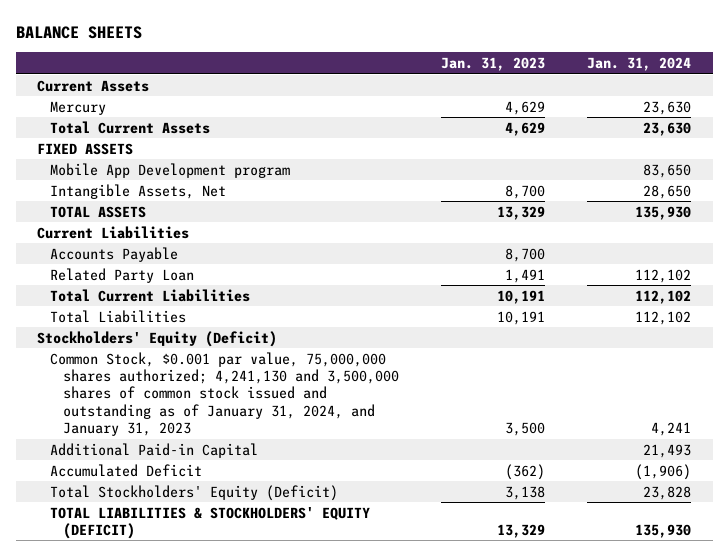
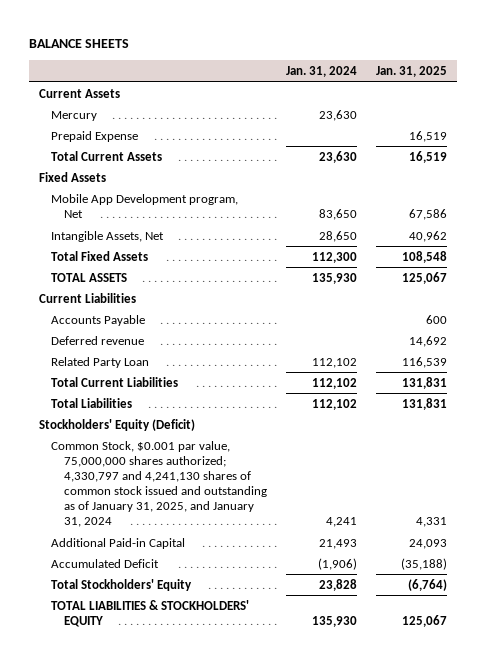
[440,57,545,72] Jan. 31, 2023 -> none
none -> [376,66,448,78] Jan. 31, 2025
none -> [51,130,139,142] Prepaid Expense
[36,142,133,155] FIXED ASSETS -> [38,171,106,182] Fixed Assets
[49,162,290,178] Mobile App Development program -> [51,193,239,218] Mobile App Development program, Net
none -> [51,250,149,261] Total Fixed Assets
none -> [51,335,145,345] Deferred revenue
[49,351,399,437] Common Stock, $0.001 par value, 75,000,000 shares authorized; 4,241,130 and 3,500,000 shares of common stock issued and outstanding as of January 31, 2024, and January 31, 2023 -> [51,440,267,527] Common Stock, $0.001 par value, 75,000,000 shares authorized; 4,330,797 and 4,241,130 shares of common stock issued and outstanding as of January 31, 2025, and January 31, 2024
[49,484,338,501] Total Stockholders' Equity (Deficit) -> [51,578,193,591] Total Stockholders' Equity
[49,506,370,539] TOTAL LIABILITIES & STOCKHOLDERS' EQUITY (DEFICIT) -> [51,599,250,627] TOTAL LIABILITIES & STOCKHOLDERS' EQUITY

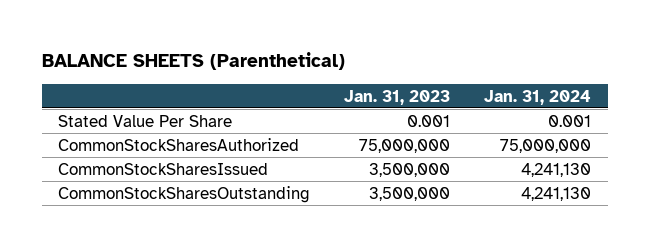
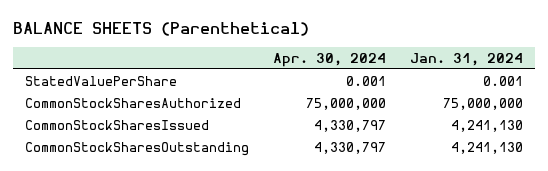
[344,89,451,105] Jan. 31, 2023 -> none
none -> [273,52,387,67] Apr. 30, 2024
[58,114,233,127] Stated Value Per Share -> [25,75,178,86] StatedValuePerShare

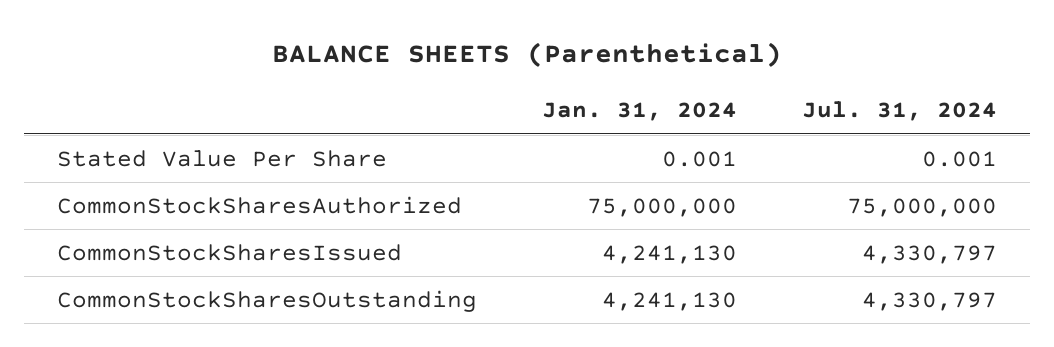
[273,52,387,67] Apr. 30, 2024 -> none
none -> [802,101,998,122] Jul. 31, 2024
[25,75,178,86] StatedValuePerShare -> [56,149,387,167] Stated Value Per Share

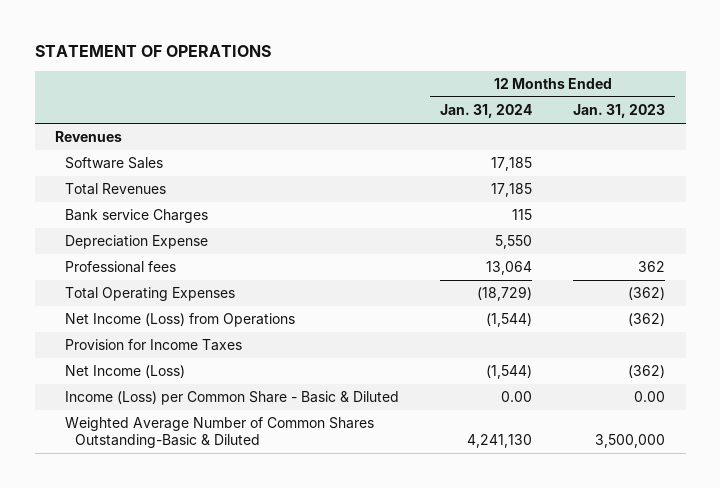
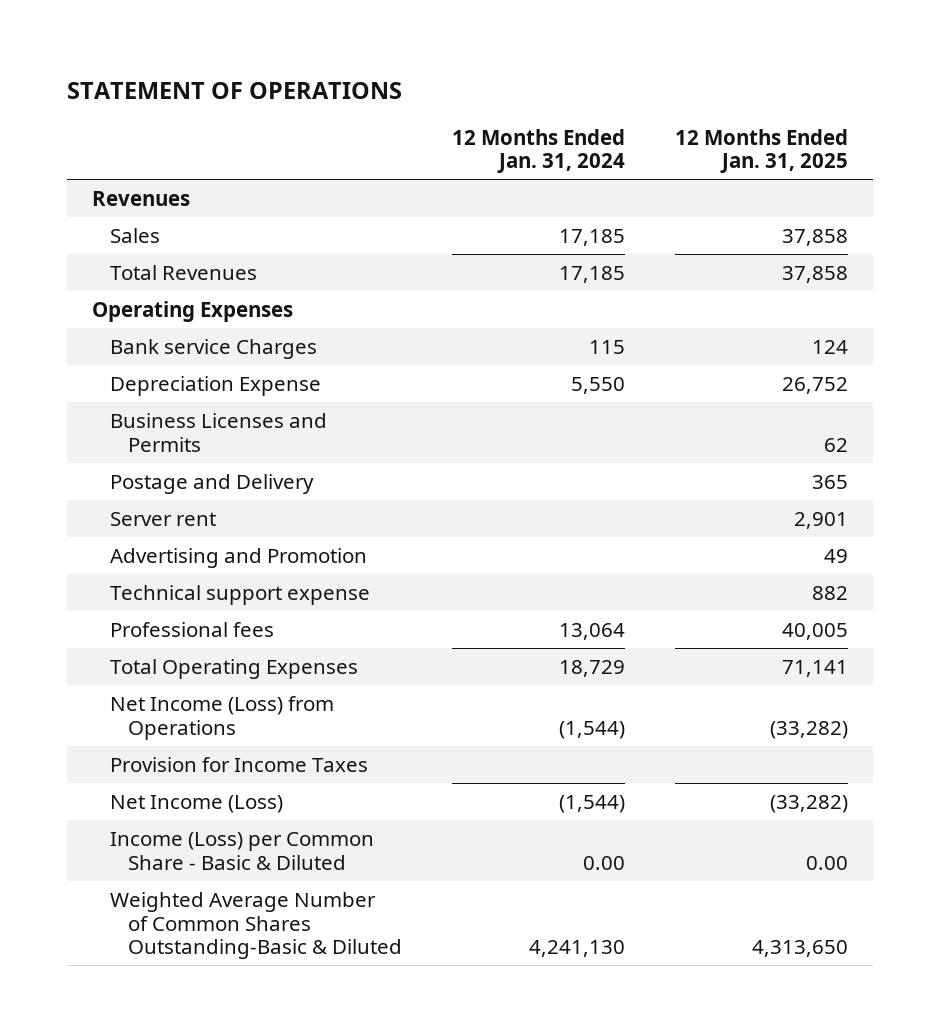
[573,104,666,119] Jan. 31, 2023 -> none
none -> [674,128,848,174] 12 Months Ended Jan. 31, 2025
[65,157,164,170] Software Sales -> [110,227,161,243] Sales
none -> [91,300,293,322] Operating Expenses
none -> [110,412,328,452] Business Licenses and Permits
none -> [110,473,315,494] Postage and Delivery
none -> [110,511,217,526] Server rent
none -> [110,547,368,568] Advertising and Promotion
none -> [110,584,371,605] Technical support expense
[477,286,533,302] (18,729) -> [559,659,626,677] 18,729

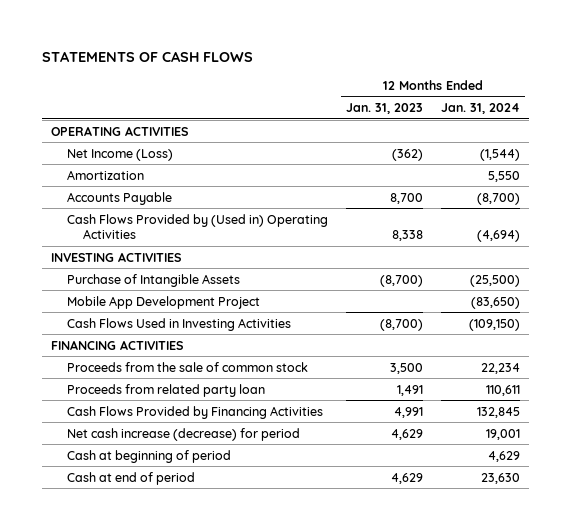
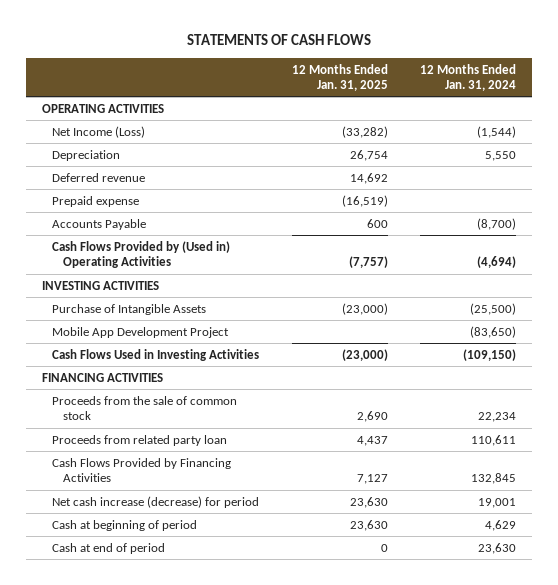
[346,102,424,114] Jan. 31, 2023 -> none
none -> [291,63,388,91] 12 Months Ended Jan. 31, 2025
[66,169,144,180] Amortization -> [52,149,121,161] Depreciation
none -> [52,172,146,182] Deferred revenue
none -> [52,195,140,207] Prepaid expense

